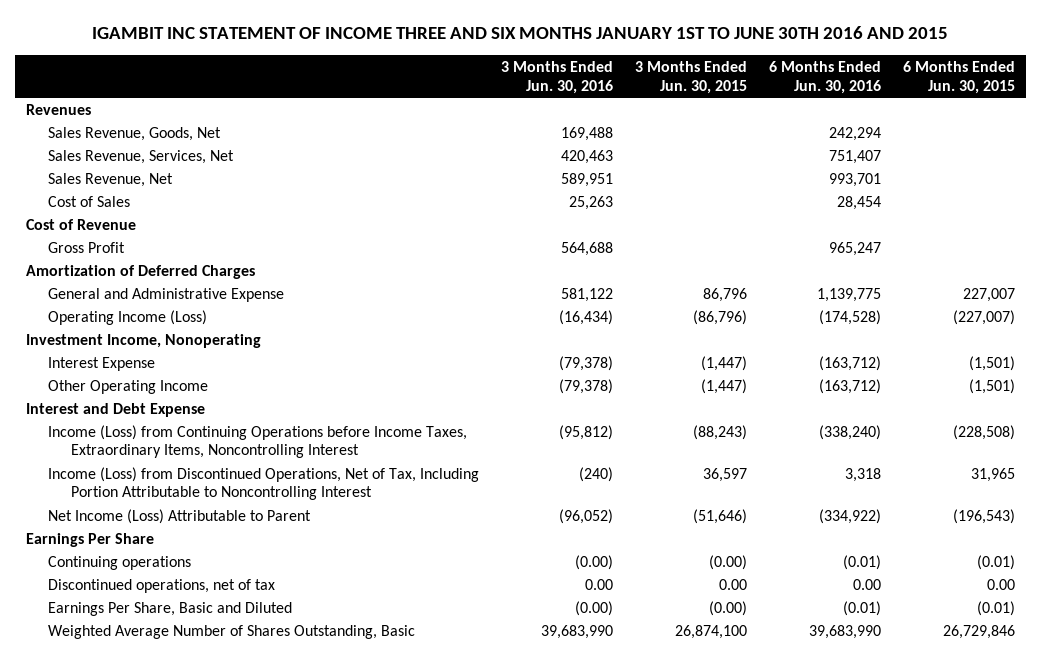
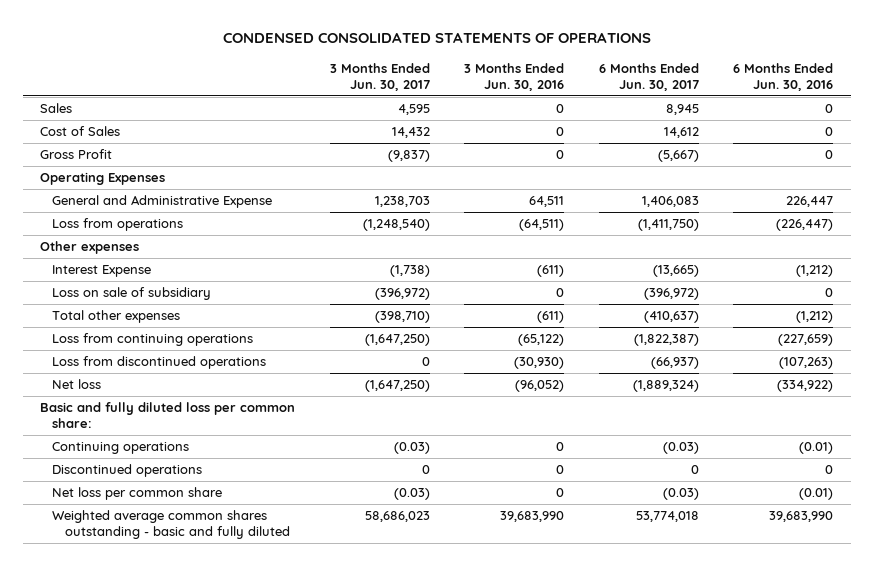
[92,26,949,40] IGAMBIT INC STATEMENT OF INCOME THREE AND SIX MONTHS JANUARY 1ST TO JUNE 30TH 2016 AND 2015 -> [222,32,651,44] CONDENSED CONSOLIDATED STATEMENTS OF OPERATIONS
[635,61,748,94] 3 Months Ended Jun. 30, 2015 -> none
[903,61,1016,94] 6 Months Ended Jun. 30, 2015 -> none
none -> [329,62,430,91] 3 Months Ended Jun. 30, 2017
none -> [598,62,699,91] 6 Months Ended Jun. 30, 2017
[25,103,91,115] Revenues -> none
[48,126,222,141] Sales Revenue, Goods, Net -> none
[48,149,235,164] Sales Revenue, Services, Net -> none
[25,218,136,230] Cost of Revenue -> none
[25,264,255,279] Amortization of Deferred Charges -> none
[25,333,261,348] Investment Income, Nonoperating -> none
[48,379,209,394] Other Operating Income -> none
[25,402,205,417] Interest and Debt Expense -> none
[48,424,468,459] Income (Loss) from Continuing Operations before Income Taxes, Extraordinary Items, Noncontrolling Interest -> none
[48,172,174,187] Sales Revenue, Net -> [40,103,73,114] Sales
[561,172,614,187] 589,951 -> [556,104,565,114] 0
[829,172,882,187] 993,701 -> [825,104,834,114] 0
[569,195,614,210] 25,263 -> [556,127,565,137] 0
[837,195,882,210] 28,454 -> [825,127,834,137] 0
[561,241,614,256] 564,688 -> [556,150,565,160] 0
[829,241,882,256] 965,247 -> [825,150,834,160] 0
none -> [40,172,166,186] Operating Expenses
[561,287,614,302] 581,122 -> [529,196,565,208] 64,511
[817,287,882,302] 1,139,775 -> [786,196,834,208] 226,447
[48,309,208,325] Operating Income (Loss) -> [52,218,184,232] Loss from operations
[559,309,614,325] (16,434) -> [519,219,565,232] (64,511)
[819,309,882,325] (174,528) -> [776,219,834,232] (226,447)
none -> [40,241,140,255] Other expenses
[559,355,614,371] (79,378) -> [537,265,565,278] (611)
[819,355,882,371] (163,712) -> [796,265,834,278] (1,212)
none -> [52,287,212,301] Loss on sale of subsidiary
none -> [52,310,181,324] Total other expenses
none -> [52,333,254,347] Loss from continuing operations
[48,466,480,501] Income (Loss) from Discontinued Operations, Net of Tax, Including Portion Attributable to Noncontrolling Interest -> [52,356,267,370] Loss from discontinued operations
[579,466,614,482] (240) -> [514,357,565,370] (30,930)
[845,467,882,482] 3,318 -> [779,357,834,370] (107,263)
[48,508,312,524] Net Income (Loss) Attributable to Parent -> [52,379,102,390] Net loss
[25,532,154,547] Earnings Per Share -> [40,402,296,429] Basic and fully diluted loss per common share:
[575,554,614,570] (0.00) -> [556,442,565,452] 0
[48,578,276,593] Discontinued operations, net of tax -> [52,464,203,478] Discontinued operations
[585,578,614,590] 0.00 -> [556,465,565,475] 0
[853,578,882,590] 0.00 -> [825,465,834,475] 0
[48,601,293,616] Earnings Per Share, Basic and Diluted -> [52,487,223,501] Net loss per common share
[575,600,614,616] (0.00) -> [556,488,565,498] 0
[48,624,416,639] Weighted Average Number of Shares Outstanding, Basic -> [52,510,290,540] Weighted average common shares outstanding - basic and fully diluted

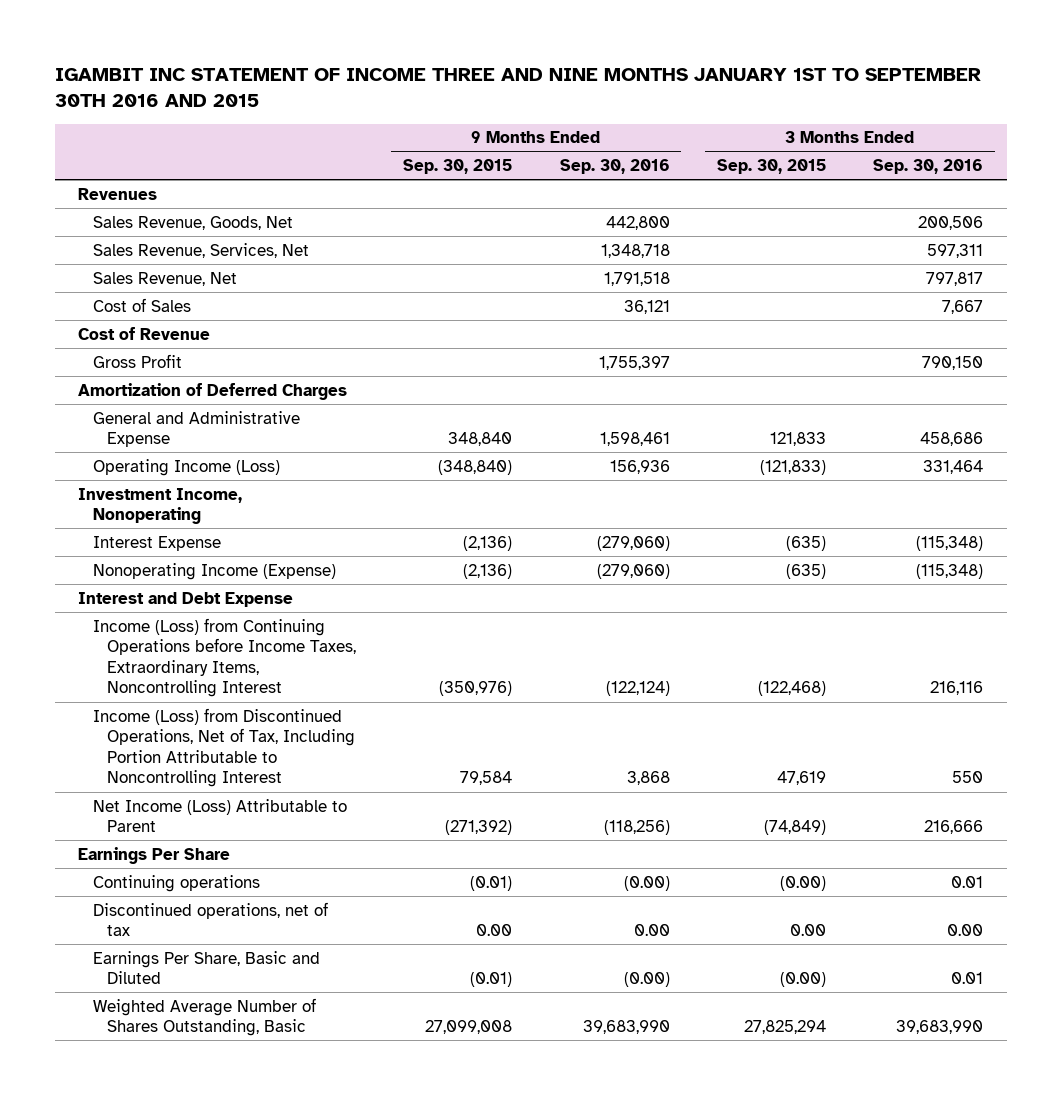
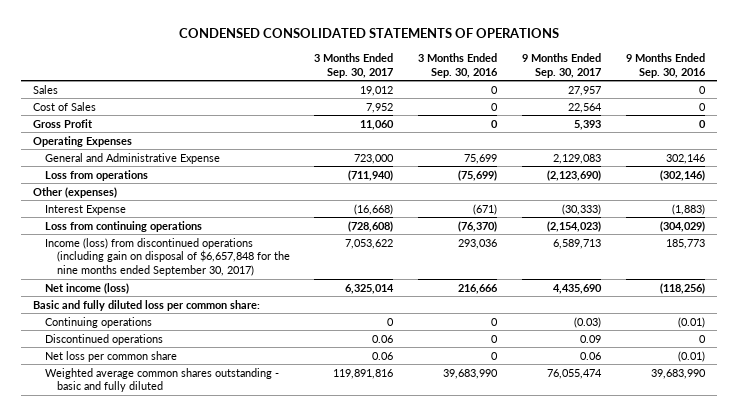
[54,67,981,107] IGAMBIT INC STATEMENT OF INCOME THREE AND NINE MONTHS JANUARY 1ST TO SEPTEMBER 30TH 2016 AND 2015 -> [178,28,559,39] CONDENSED CONSOLIDATED STATEMENTS OF OPERATIONS
[403,159,513,175] Sep. 30, 2015 -> none
[716,159,826,175] Sep. 30, 2015 -> none
none -> [314,52,394,78] 3 Months Ended Sep. 30, 2017
none -> [521,52,601,78] 9 Months Ended Sep. 30, 2017
[78,187,158,200] Revenues -> none
[92,215,293,230] Sales Revenue, Goods, Net -> none
[92,242,309,258] Sales Revenue, Services, Net -> none
[78,326,211,340] Cost of Revenue -> none
[78,382,348,400] Amortization of Deferred Charges -> none
[78,487,243,525] Investment Income, Nonoperating -> none
[92,562,336,580] Nonoperating Income (Expense) -> none
[78,591,294,607] Interest and Debt Expense -> none
[92,617,356,698] Income (Loss) from Continuing Operations before Income Taxes, Extraordinary Items, Noncontrolling Interest -> none
[92,271,237,286] Sales Revenue, Net -> [33,84,59,94] Sales
[603,271,670,286] 1,791,518 -> [698,85,706,94] 0
[926,271,984,286] 797,817 -> [491,85,499,94] 0
[623,299,670,314] 36,121 -> [698,102,706,111] 0
[942,299,984,314] 7,667 -> [491,102,499,111] 0
[598,355,670,370] 1,755,397 -> [698,119,706,128] 0
[922,355,984,370] 790,150 -> [491,119,499,128] 0
none -> [33,135,133,147] Operating Expenses
[599,432,670,447] 1,598,461 -> [665,153,705,164] 302,146
[920,432,984,447] 458,686 -> [464,153,498,164] 75,699
[92,458,280,476] Operating Income (Loss) -> [44,169,148,181] Loss from operations
[609,459,670,474] 156,936 -> [659,169,705,181] (302,146)
[923,459,984,474] 331,464 -> [458,169,498,181] (75,699)
none -> [33,186,118,198] Other (expenses)
[596,535,670,551] (279,060) -> [671,203,705,215] (1,883)
[916,535,984,551] (115,348) -> [473,203,498,215] (671)
none -> [44,220,202,232] Loss from continuing operations
[92,707,355,788] Income (Loss) from Discontinued Operations, Net of Tax, Including Portion Attributable to Noncontrolling Interest -> [44,237,290,277] Income (loss) from discontinued operations (including gain on disposal of $6,657,848 for the nine months ended September 30, 2017)
[626,771,670,786] 3,868 -> [665,238,705,249] 185,773
[952,771,984,784] 550 -> [458,238,498,249] 293,036
[92,798,347,833] Net Income (Loss) Attributable to Parent -> [44,282,129,294] Net income (loss)
[78,846,231,864] Earnings Per Share -> [33,299,261,311] Basic and fully diluted loss per common share:
[623,875,670,891] (0.00) -> [677,316,705,328] (0.01)
[951,875,984,888] 0.01 -> [491,317,499,326] 0
[92,901,328,937] Discontinued operations, net of tax -> [44,333,163,345] Discontinued operations
[633,924,670,937] 0.00 -> [698,334,706,343] 0
[947,924,984,937] 0.00 -> [491,334,499,343] 0
[92,950,320,985] Earnings Per Share, Basic and Diluted -> [44,350,177,362] Net loss per common share
[623,972,670,988] (0.00) -> [677,350,705,362] (0.01)
[951,972,984,985] 0.01 -> [491,351,499,360] 0
[92,997,316,1037] Weighted Average Number of Shares Outstanding, Basic -> [44,367,279,393] Weighted average common shares outstanding - basic and fully diluted

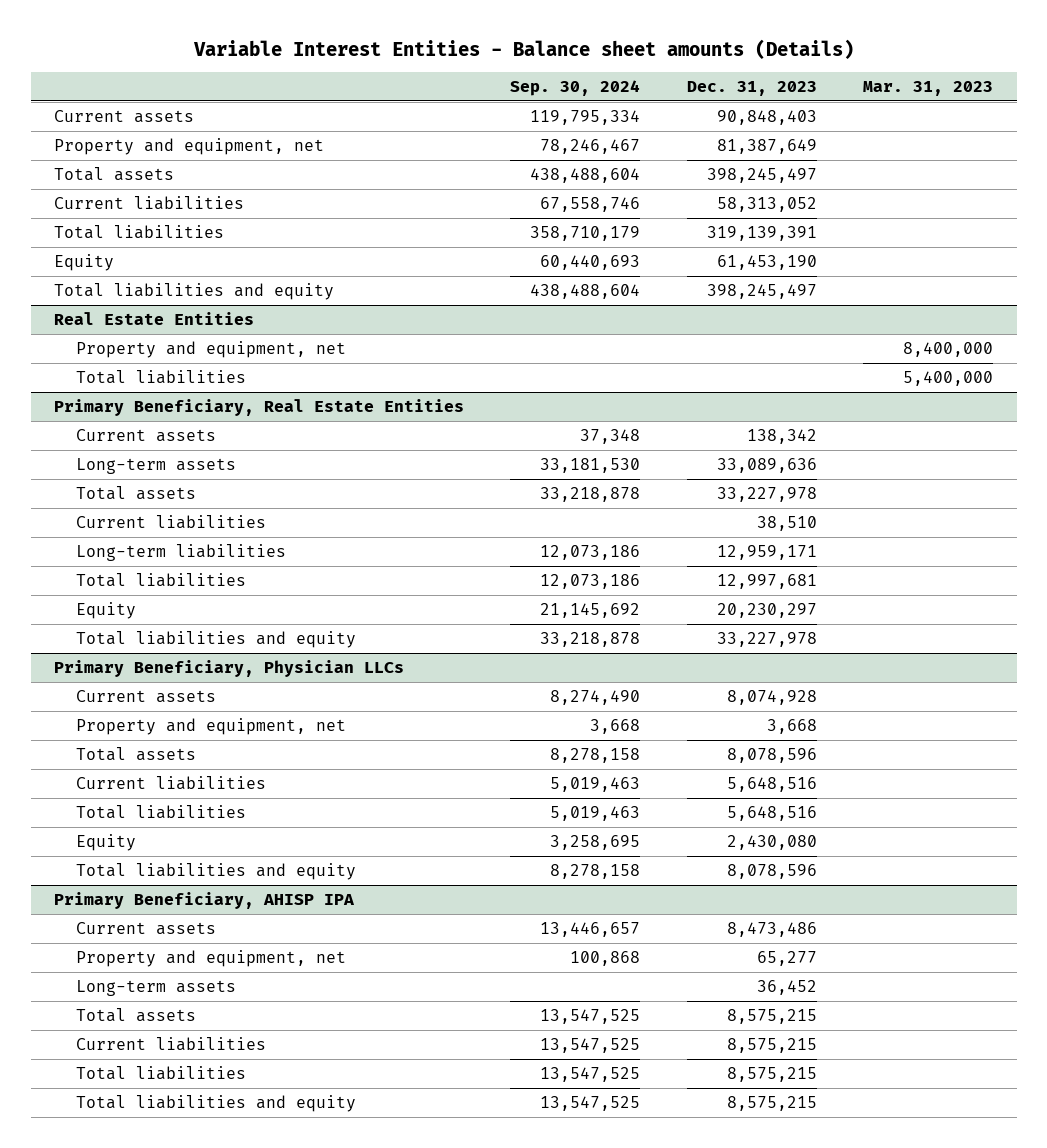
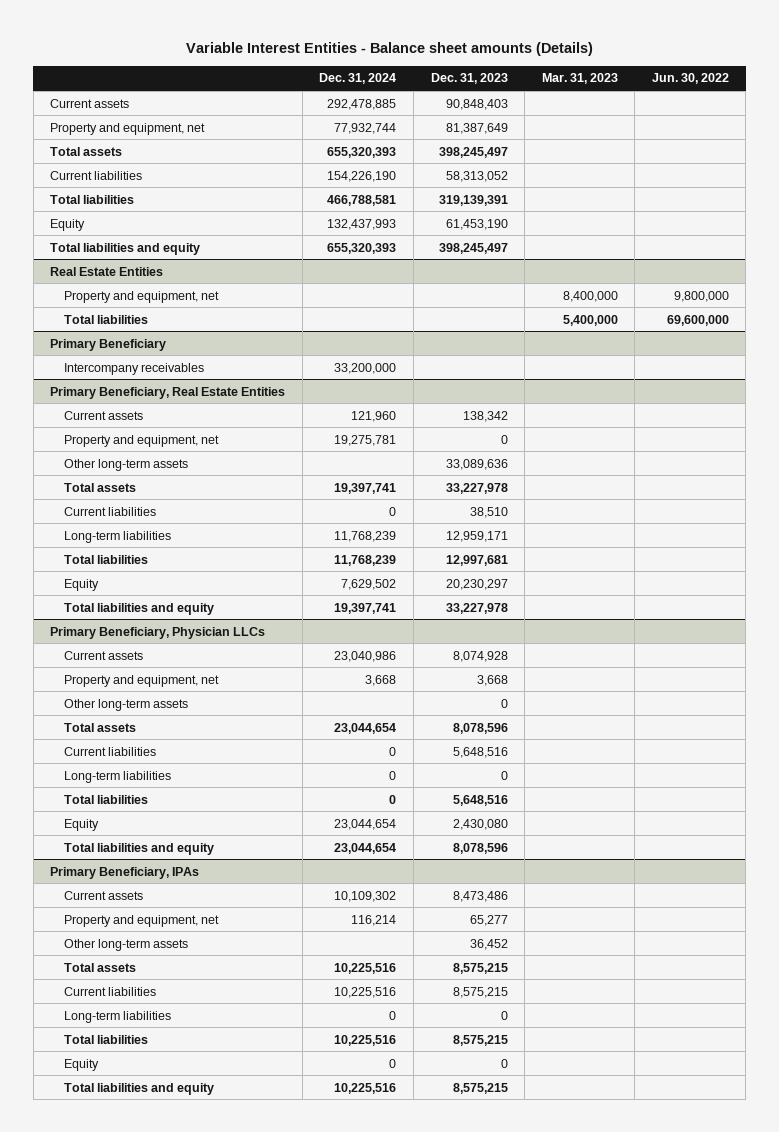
[510,80,641,97] Sep. 30, 2024 -> none
none -> [319,73,397,85] Dec. 31, 2024
none -> [651,73,729,85] Jun. 30, 2022
none -> [50,338,167,351] Primary Beneficiary
none -> [64,362,205,375] Intercompany receivables
none -> [64,434,220,447] Property and equipment, net
[76,458,237,475] Long-term assets -> [64,458,189,471] Other long-term assets
none -> [64,698,189,711] Other long-term assets
none -> [64,770,172,783] Long-term liabilities
[53,892,355,910] Primary Beneficiary, AHISP IPA -> [50,866,200,879] Primary Beneficiary, IPAs
[76,980,237,997] Long-term assets -> [64,938,189,951] Other long-term assets
none -> [64,1010,172,1023] Long-term liabilities
none -> [64,1058,100,1071] Equity

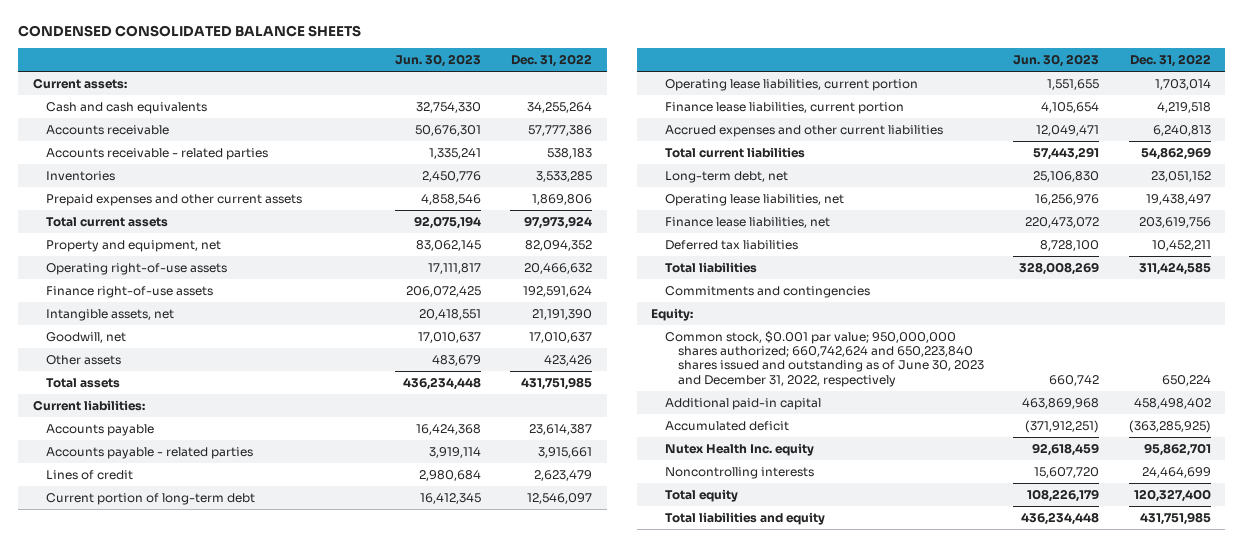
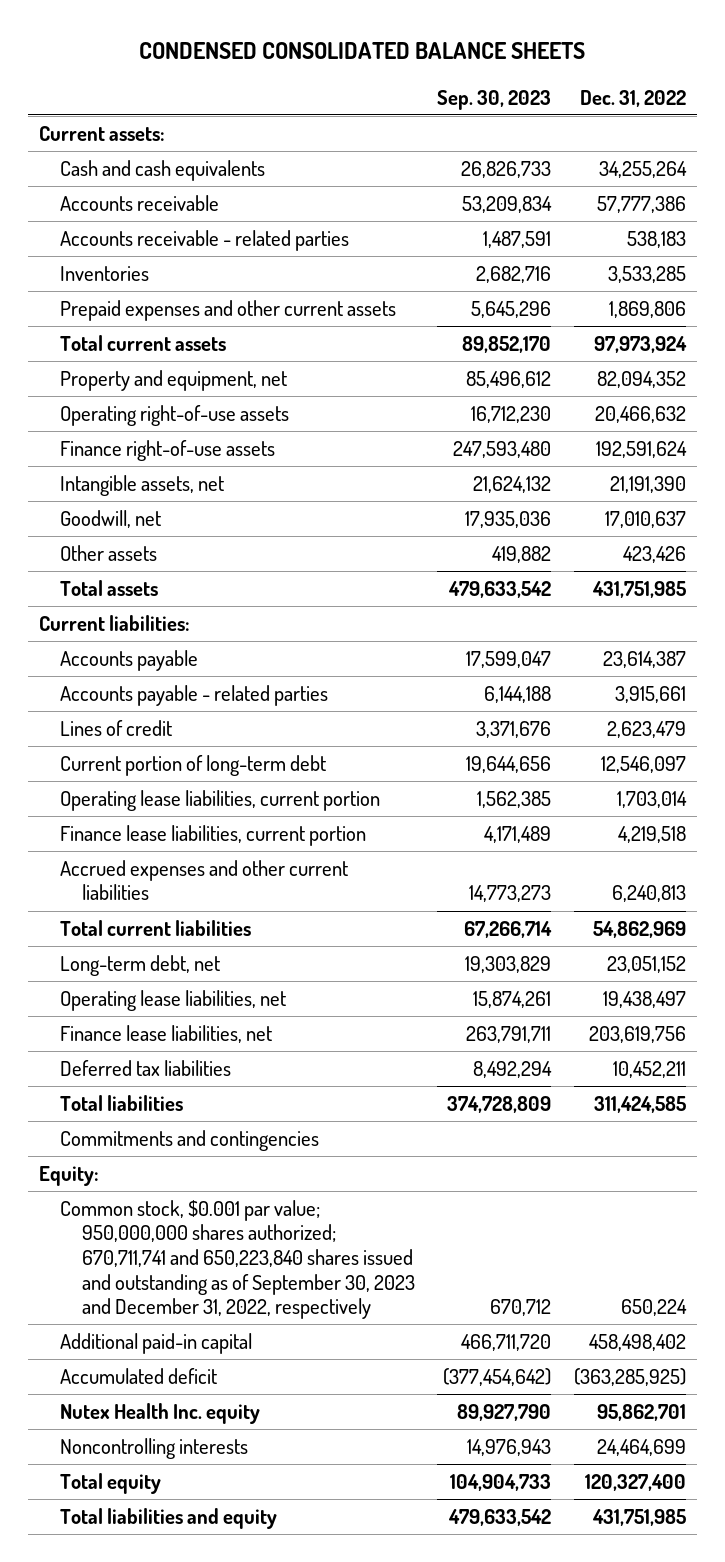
[394,54,481,68] Jun. 30, 2023 -> none
none -> [437,89,552,110] Sep. 30, 2023
[664,330,985,387] Common stock, $0.001 par value; 950,000,000 shares authorized; 660,742,624 and 650,223,840 shares issued and outstanding as of June 30, 2023 and December 31, 2022, respectively -> [60,1199,415,1320] Common stock, $0.001 par value; 950,000,000 shares authorized; 670,711,741 and 650,223,840 shares issued and outstanding as of September 30, 2023 and December 31, 2022, respectively

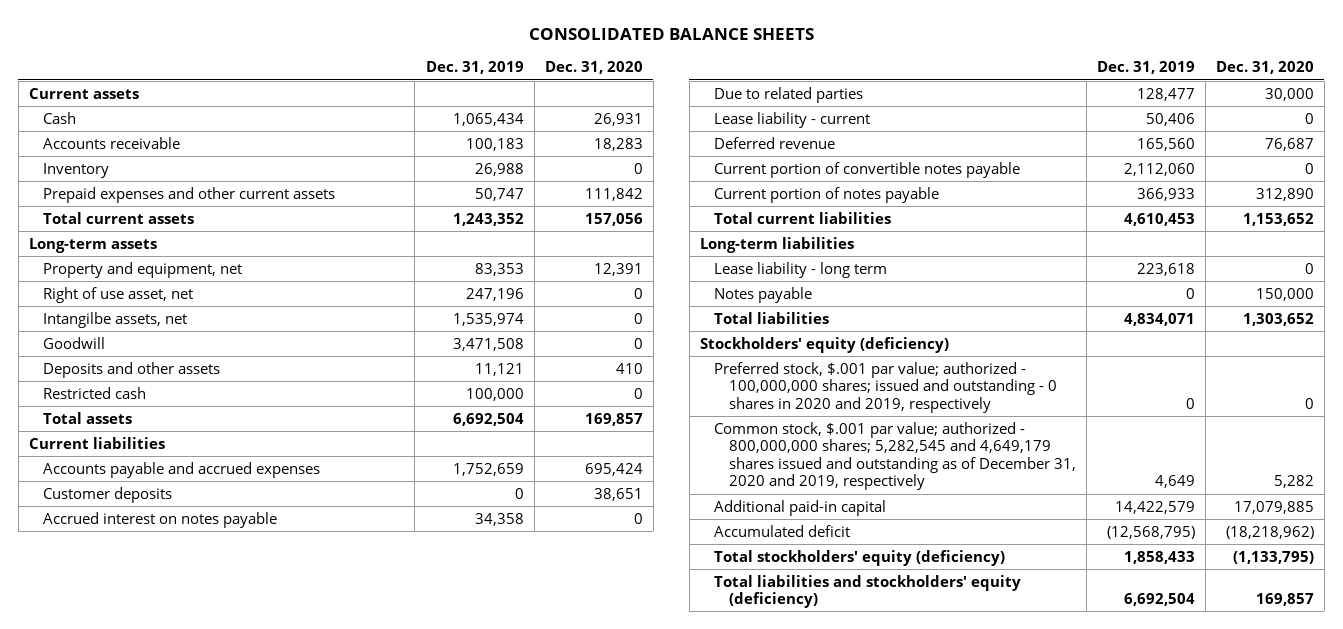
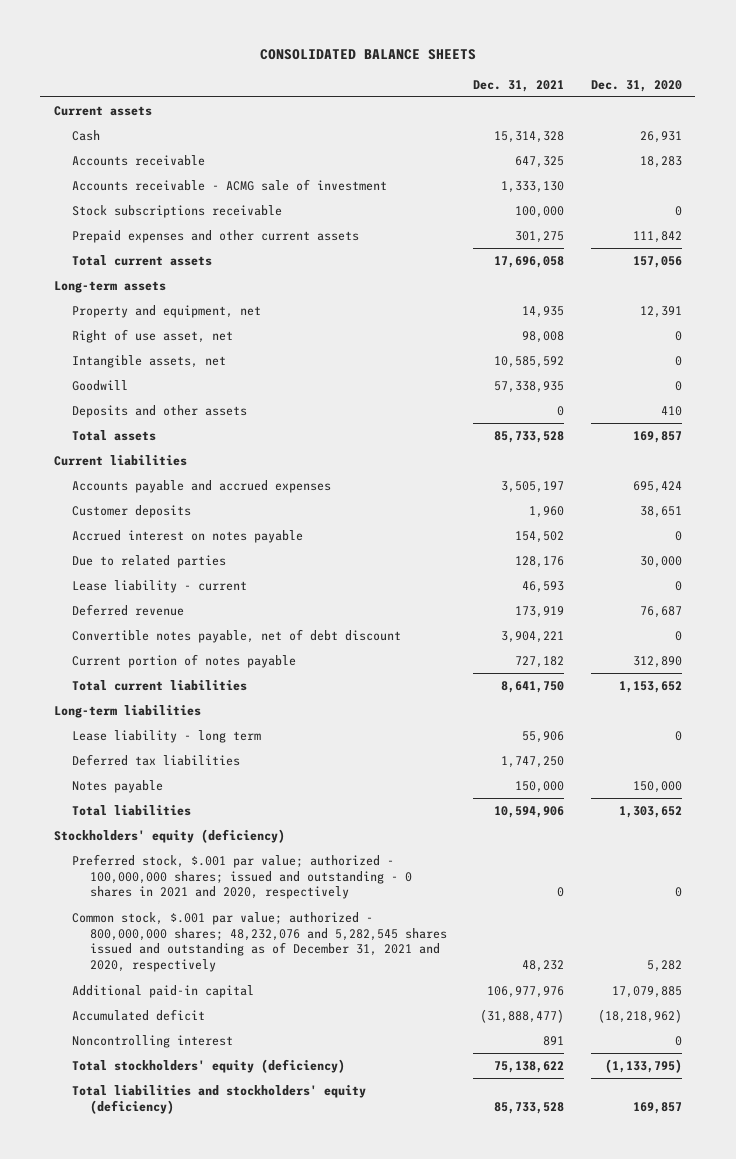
[425,61,524,75] Dec. 31, 2019 -> none
none -> [473,79,565,92] Dec. 31, 2021
[43,162,110,178] Inventory -> none
none -> [71,178,387,191] Accounts receivable - ACMG sale of investment
none -> [71,204,282,218] Stock subscriptions receivable
[43,311,188,328] Intangilbe assets, net -> [71,354,226,368] Intangible assets, net
[43,386,147,399] Restricted cash -> none
[714,161,1021,178] Current portion of convertible notes payable -> [71,628,401,643] Convertible notes payable, net of debt discount
none -> [71,753,240,766] Deferred tax liabilities
[714,361,1057,413] Preferred stock, $.001 par value; authorized - 100,000,000 shares; issued and outstanding - 0 shares in 2020 and 2019, respectively -> [71,853,412,900] Preferred stock, $.001 par value; authorized - 100,000,000 shares; issued and outstanding - 0 shares in 2021 and 2020, respectively
[714,421,1076,491] Common stock, $.001 par value; authorized - 800,000,000 shares; 5,282,545 and 4,649,179 shares issued and outstanding as of December 31, 2020 and 2019, respectively -> [71,911,447,973] Common stock, $.001 par value; authorized - 800,000,000 shares; 48,232,076 and 5,282,545 shares issued and outstanding as of December 31, 2021 and 2020, respectively
none -> [71,1034,233,1048] Noncontrolling interest

